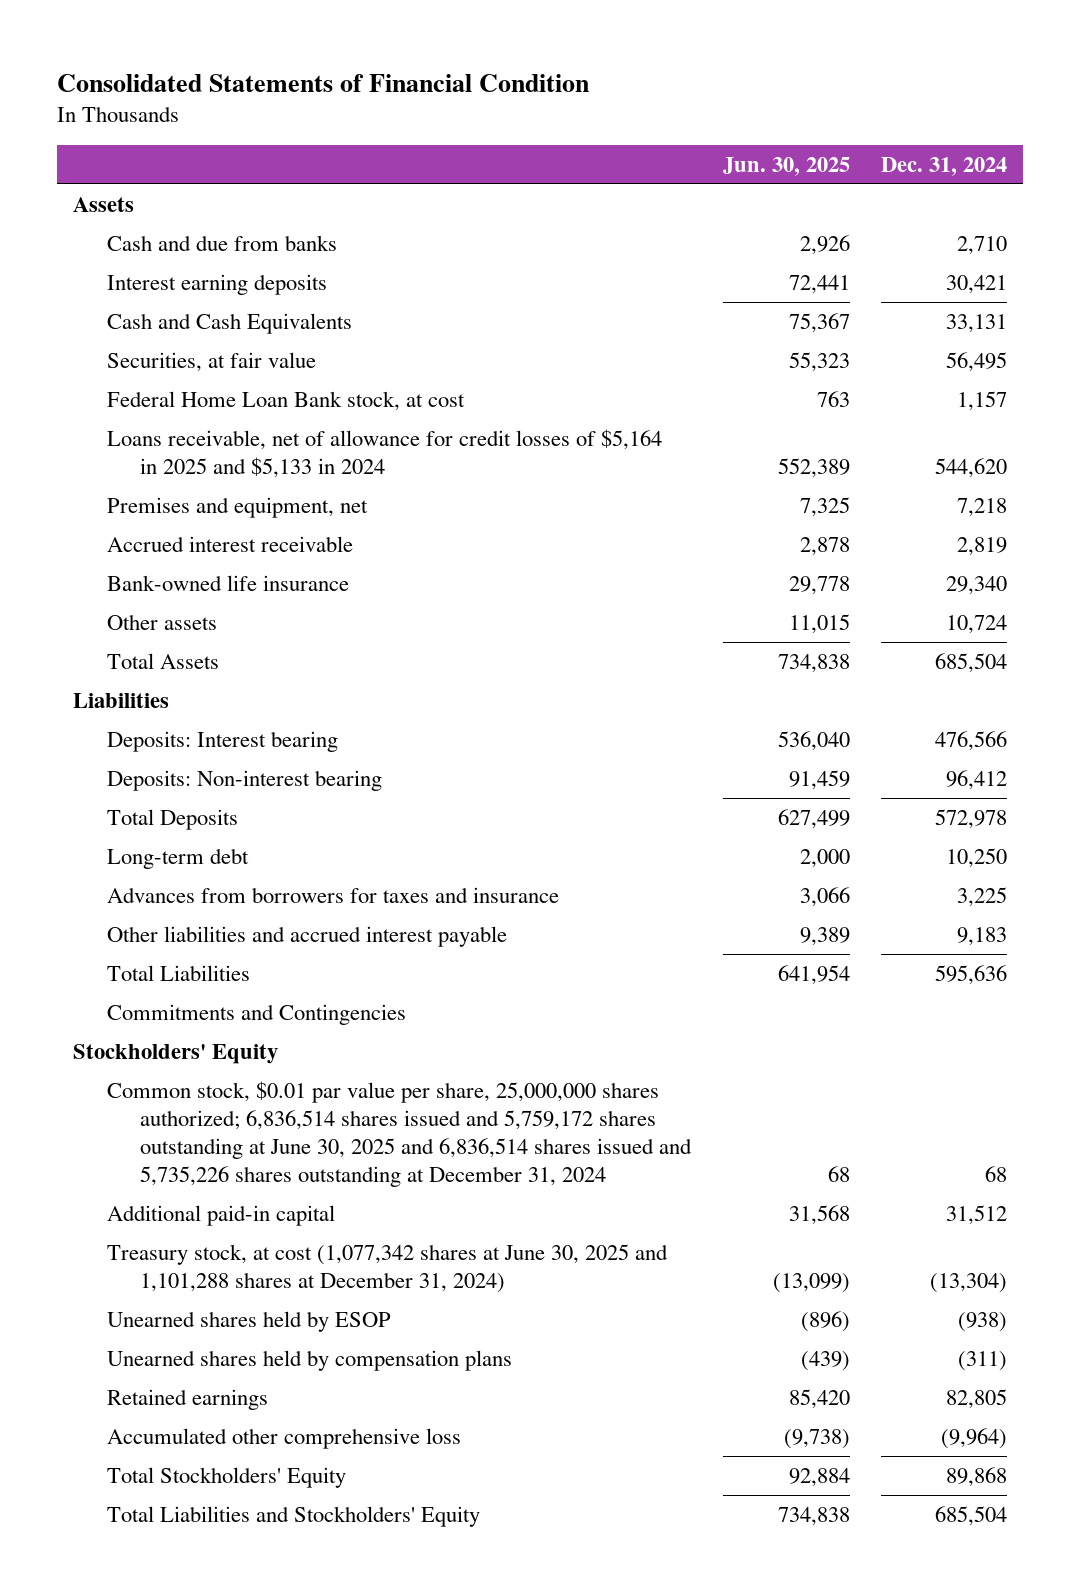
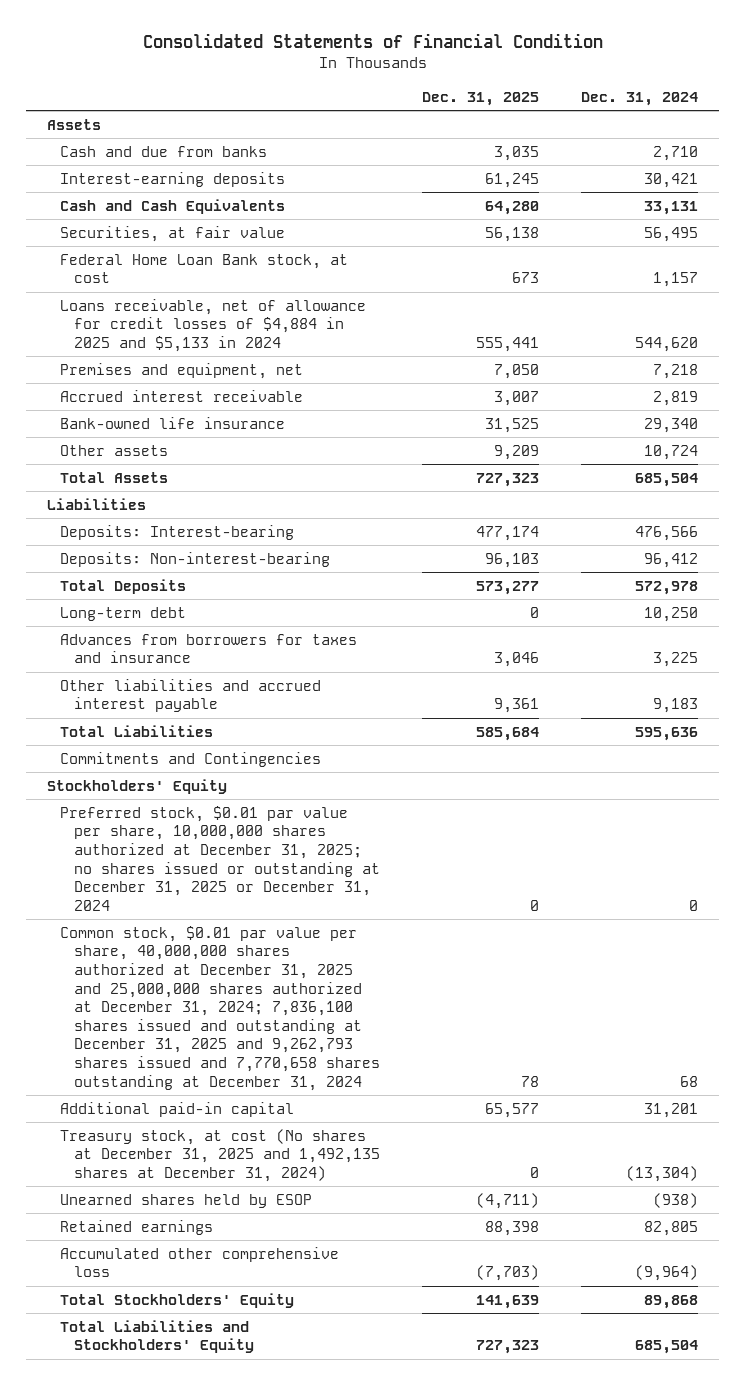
[722,156,850,176] Jun. 30, 2025 -> none
none -> [422,91,540,106] Dec. 31, 2025
[106,273,327,295] Interest earning deposits -> [60,171,286,187] Interest-earning deposits
[106,428,662,478] Loans receivable, net of allowance for credit losses of $5,164 in 2025 and $5,133 in 2024 -> [60,298,367,352] Loans receivable, net of allowance for credit losses of $4,884 in 2025 and $5,133 in 2024
[106,730,338,752] Deposits: Interest bearing -> [60,524,295,540] Deposits: Interest-bearing
[106,769,382,791] Deposits: Non-interest bearing -> [60,551,331,567] Deposits: Non-interest-bearing
none -> [60,805,381,911] Preferred stock, $0.01 par value per share, 10,000,000 shares authorized at December 31, 2025; no shares issued or outstanding at December 31, 2025 or December 31, 2024
[106,1080,692,1187] Common stock, $0.01 par value per share, 25,000,000 shares authorized; 6,836,514 shares issued and 5,759,172 shares outstanding at June 30, 2025 and 6,836,514 shares issued and 5,735,226 shares outstanding at December 31, 2024 -> [60,925,381,1091] Common stock, $0.01 par value per share, 40,000,000 shares authorized at December 31, 2025 and 25,000,000 shares authorized at December 31, 2024; 7,836,100 shares issued and outstanding at December 31, 2025 and 9,262,793 shares issued and 7,770,658 shares outstanding at December 31, 2024
[946,1204,1008,1225] 31,512 -> [644,1102,699,1118] 31,201
[106,1243,668,1293] Treasury stock, at cost (1,077,342 shares at June 30, 2025 and 1,101,288 shares at December 31, 2024) -> [60,1128,381,1182] Treasury stock, at cost (No shares at December 31, 2025 and 1,492,135 shares at December 31, 2024)
[106,1349,512,1371] Unearned shares held by compensation plans -> none

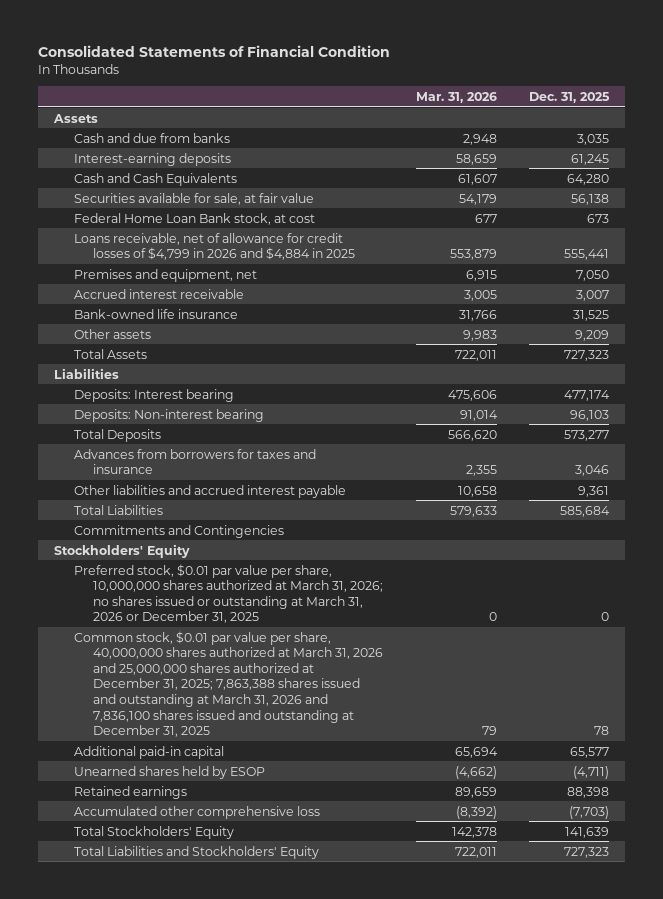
[581,91,699,106] Dec. 31, 2024 -> none
none -> [415,91,497,103] Mar. 31, 2026
[60,225,286,242] Securities, at fair value -> [73,192,314,205] Securities available for sale, at fair value
[60,298,367,352] Loans receivable, net of allowance for credit losses of $4,884 in 2025 and $5,133 in 2024 -> [73,232,356,261] Loans receivable, net of allowance for credit losses of $4,799 in 2026 and $4,884 in 2025
[60,524,295,540] Deposits: Interest-bearing -> [73,388,234,402] Deposits: Interest bearing
[60,551,331,567] Deposits: Non-interest-bearing -> [73,408,264,422] Deposits: Non-interest bearing
[60,606,187,621] Long-term debt -> none
[60,805,381,911] Preferred stock, $0.01 par value per share, 10,000,000 shares authorized at December 31, 2025; no shares issued or outstanding at December 31, 2025 or December 31, 2024 -> [73,563,384,624] Preferred stock, $0.01 par value per share, 10,000,000 shares authorized at March 31, 2026; no shares issued or outstanding at March 31, 2026 or December 31, 2025
[60,925,381,1091] Common stock, $0.01 par value per share, 40,000,000 shares authorized at December 31, 2025 and 25,000,000 shares authorized at December 31, 2024; 7,836,100 shares issued and outstanding at December 31, 2025 and 9,262,793 shares issued and 7,770,658 shares outstanding at December 31, 2024 -> [73,630,384,738] Common stock, $0.01 par value per share, 40,000,000 shares authorized at March 31, 2026 and 25,000,000 shares authorized at December 31, 2025; 7,863,388 shares issued and outstanding at March 31, 2026 and 7,836,100 shares issued and outstanding at December 31, 2025
[60,1128,381,1182] Treasury stock, at cost (No shares at December 31, 2025 and 1,492,135 shares at December 31, 2024) -> none

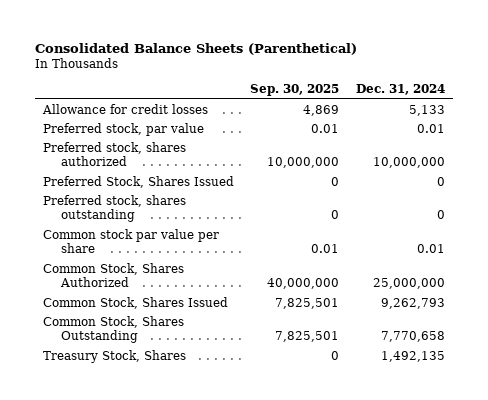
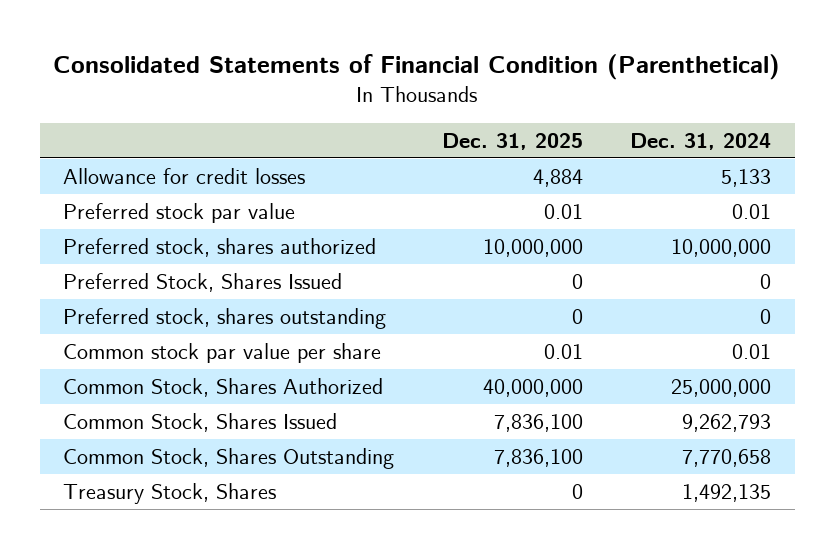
[34,42,357,55] Consolidated Balance Sheets (Parenthetical) -> [53,53,781,80] Consolidated Statements of Financial Condition (Parenthetical)
[250,84,340,97] Sep. 30, 2025 -> none
none -> [441,132,583,150] Dec. 31, 2025
[43,122,205,136] Preferred stock, par value -> [63,202,296,223] Preferred stock par value

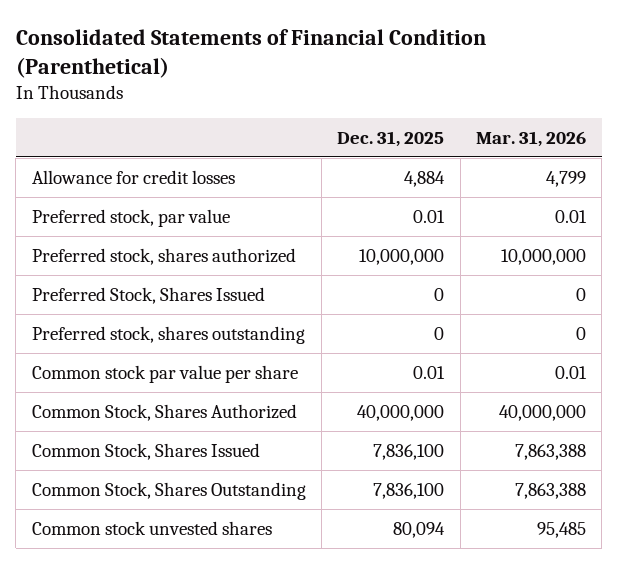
[630,132,772,150] Dec. 31, 2024 -> none
none -> [475,130,586,147] Mar. 31, 2026
[63,202,296,223] Preferred stock par value -> [31,208,230,227] Preferred stock, par value
[63,482,277,504] Treasury Stock, Shares -> none
none -> [31,520,272,535] Common stock unvested shares

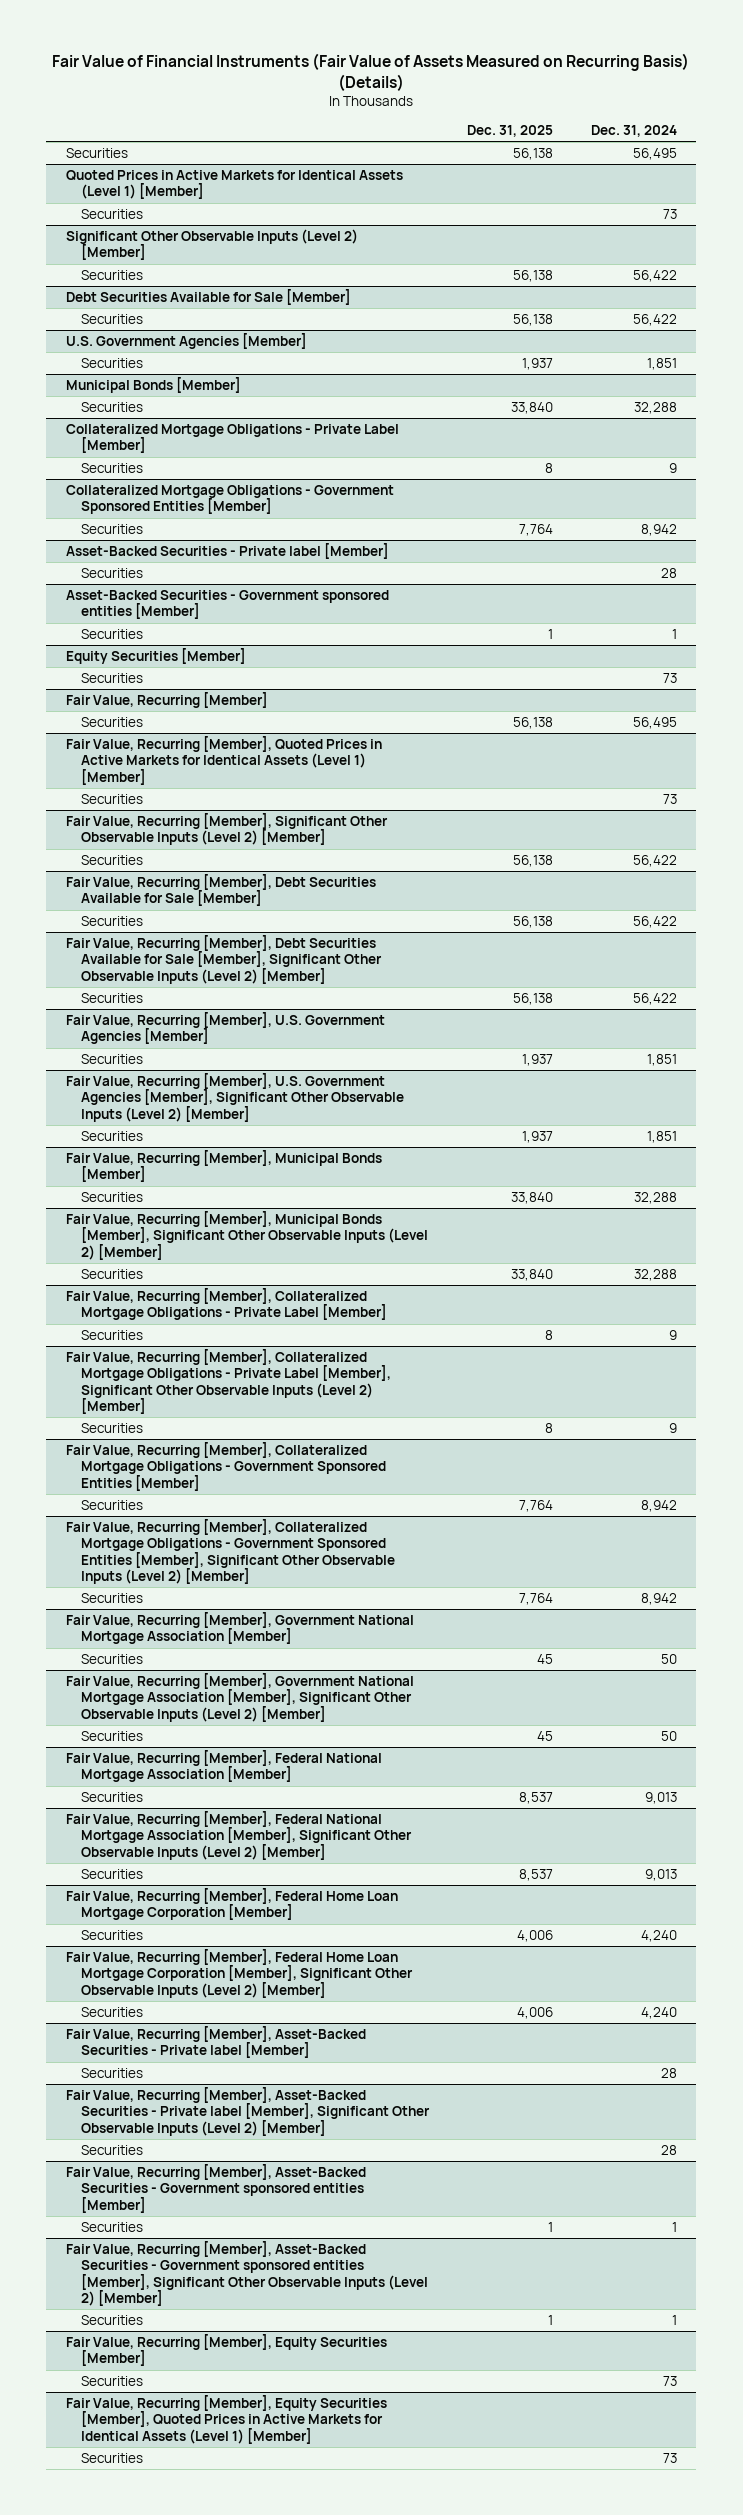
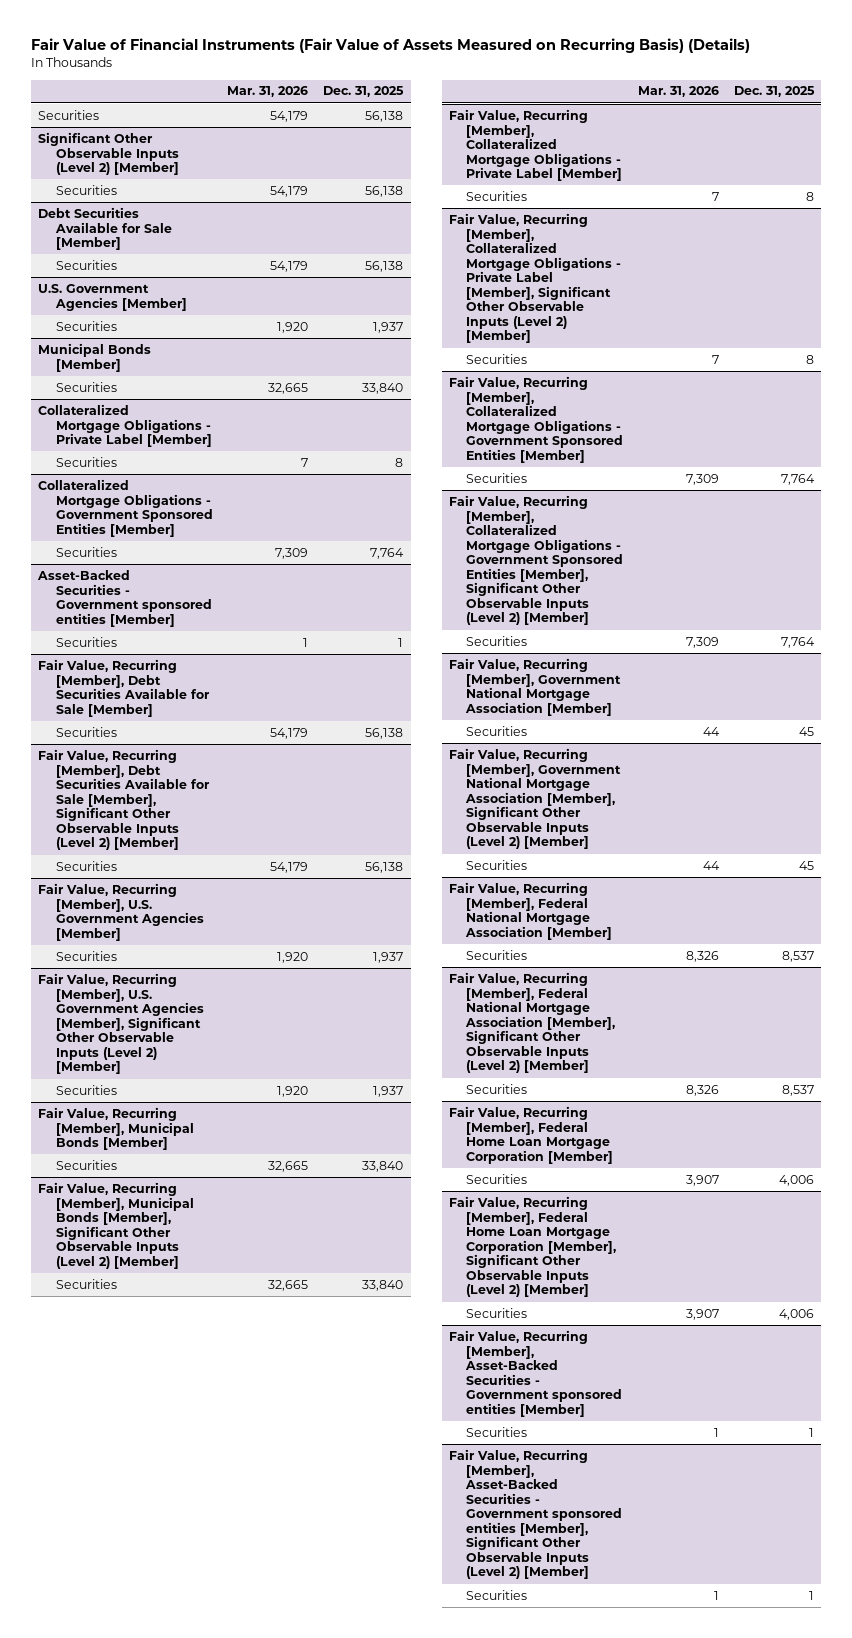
[591,125,678,138] Dec. 31, 2024 -> none
none -> [227,86,309,98] Mar. 31, 2026
[65,169,403,200] Quoted Prices in Active Markets for Identical Assets (Level 1) [Member] -> none
[80,208,143,219] Securities -> none
[65,542,389,559] Asset-Backed Securities - Private label [Member] -> none
[80,567,143,578] Securities -> none
[65,647,246,664] Equity Securities [Member] -> none
[80,672,143,683] Securities -> none
[65,691,268,708] Fair Value, Recurring [Member] -> none
[80,716,143,727] Securities -> none
[65,735,382,785] Fair Value, Recurring [Member], Quoted Prices in Active Markets for Identical Assets (Level 1) [Member] -> none
[80,793,143,804] Securities -> none
[65,812,388,846] Fair Value, Recurring [Member], Significant Other Observable Inputs (Level 2) [Member] -> none
[80,854,143,865] Securities -> none
[65,2025,366,2059] Fair Value, Recurring [Member], Asset-Backed Securities - Private label [Member] -> none
[80,2067,143,2078] Securities -> none
[65,2086,430,2136] Fair Value, Recurring [Member], Asset-Backed Securities - Private label [Member], Significant Other Observable Inputs (Level 2) [Member] -> none
[80,2144,143,2155] Securities -> none
[65,2333,387,2367] Fair Value, Recurring [Member], Equity Securities [Member] -> none
[80,2375,143,2386] Securities -> none
[65,2394,387,2444] Fair Value, Recurring [Member], Equity Securities [Member], Quoted Prices in Active Markets for Identical Assets (Level 1) [Member] -> none
[80,2452,143,2463] Securities -> none

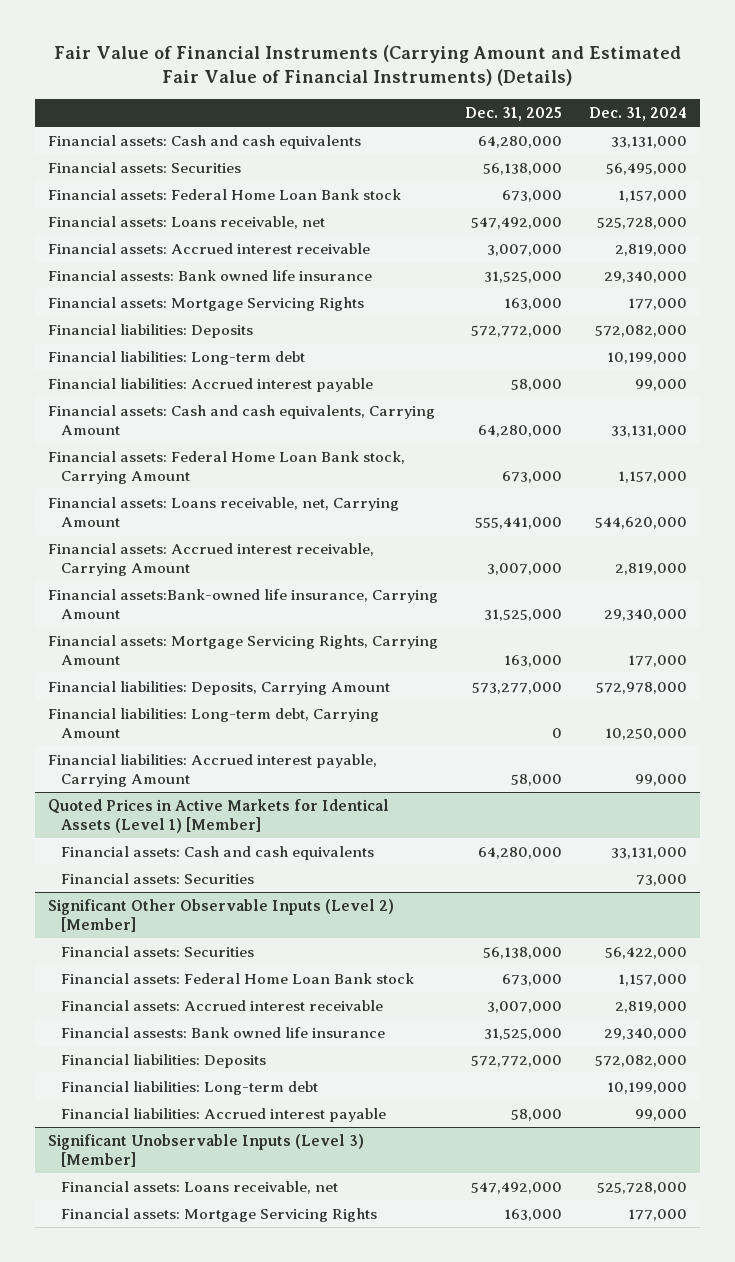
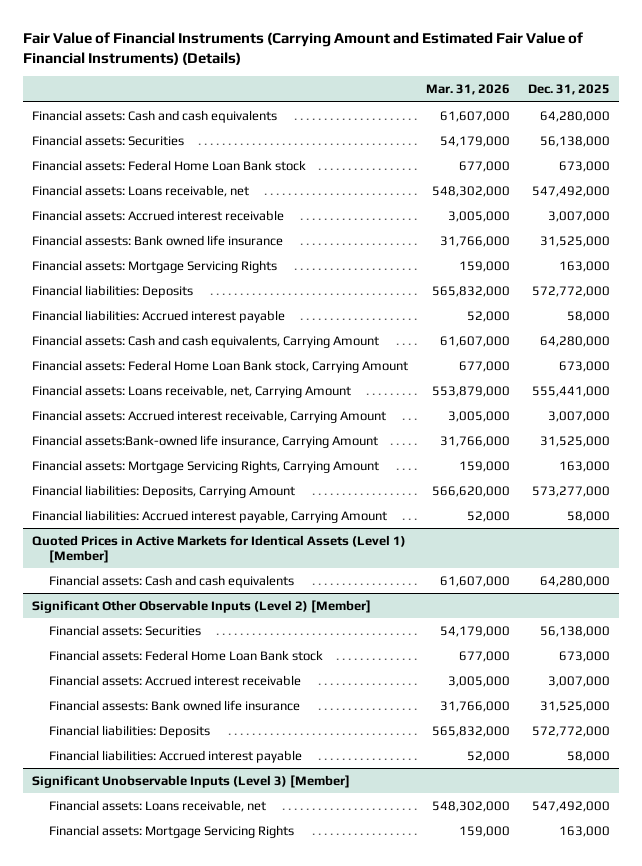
[588,107,687,122] Dec. 31, 2024 -> none
none -> [425,84,510,96] Mar. 31, 2026
[48,351,306,366] Financial liabilities: Long-term debt -> none
[48,708,380,738] Financial liabilities: Long-term debt, Carrying Amount -> none
[61,873,255,885] Financial assets: Securities -> none
[61,1081,319,1096] Financial liabilities: Long-term debt -> none

